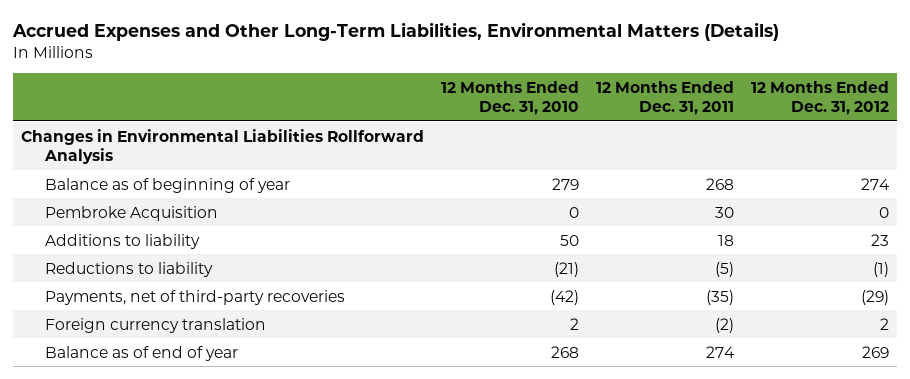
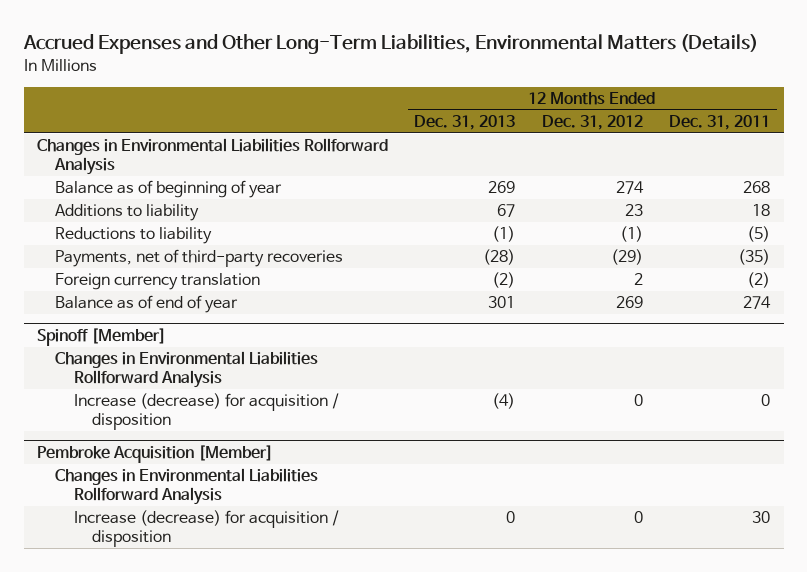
[441,80,580,115] 12 Months Ended Dec. 31, 2010 -> none
none -> [414,115,516,131] Dec. 31, 2013
[44,205,218,221] Pembroke Acquisition -> none
none -> [36,327,166,346] Spinoff [Member]
none -> [55,351,319,389] Changes in Environmental Liabilities Rollforward Analysis
none -> [73,393,339,431] Increase (decrease) for acquisition / disposition
none -> [36,444,273,463] Pembroke Acquisition [Member]
none -> [55,468,319,506] Changes in Environmental Liabilities Rollforward Analysis
none -> [73,510,339,548] Increase (decrease) for acquisition / disposition

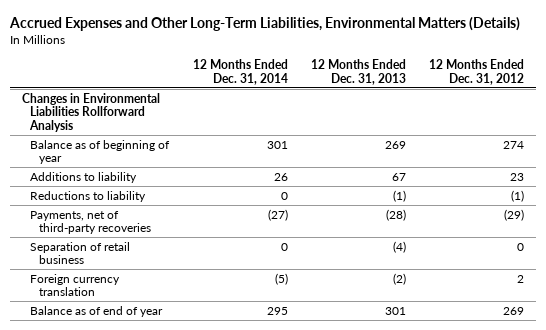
[669,115,771,131] Dec. 31, 2011 -> none
none -> [192,59,288,85] 12 Months Ended Dec. 31, 2014
none -> [30,241,131,265] Separation of retail business
[36,327,166,346] Spinoff [Member] -> none
[55,351,319,389] Changes in Environmental Liabilities Rollforward Analysis -> none
[73,393,339,431] Increase (decrease) for acquisition / disposition -> none
[36,444,273,463] Pembroke Acquisition [Member] -> none
[55,468,319,506] Changes in Environmental Liabilities Rollforward Analysis -> none
[73,510,339,548] Increase (decrease) for acquisition / disposition -> none

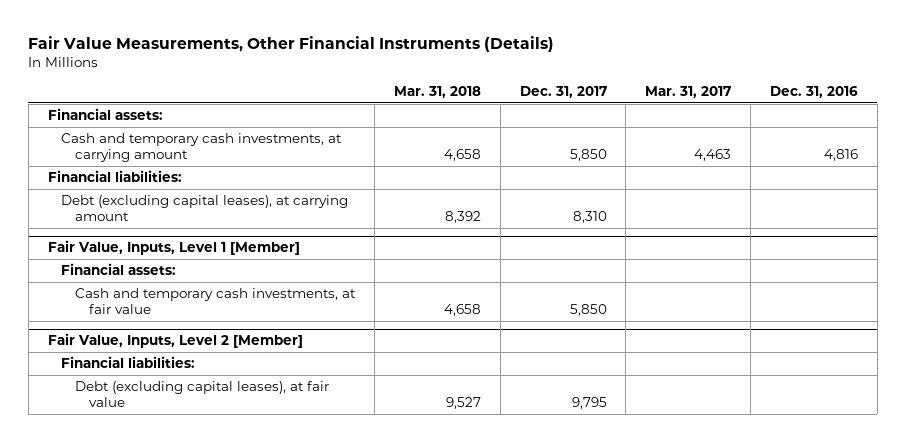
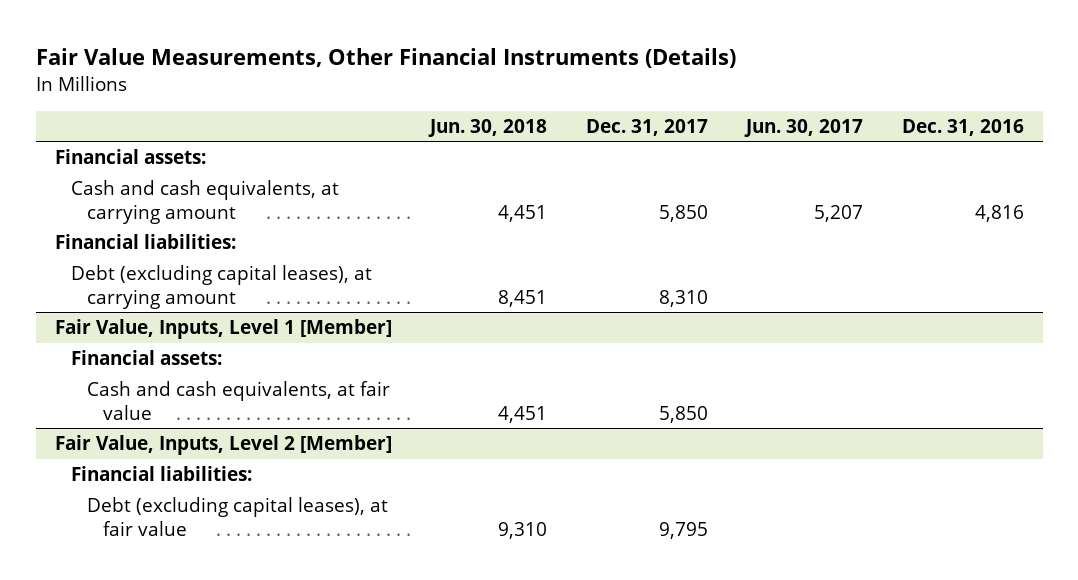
[393,86,481,99] Mar. 31, 2018 -> none
[645,86,732,99] Mar. 31, 2017 -> none
none -> [428,118,548,137] Jun. 30, 2018
none -> [744,118,864,137] Jun. 30, 2017
[61,132,343,163] Cash and temporary cash investments, at carrying amount -> [70,180,339,224] Cash and cash equivalents, at carrying amount
[75,287,357,315] Cash and temporary cash investments, at fair value -> [86,381,390,420] Cash and cash equivalents, at fair value

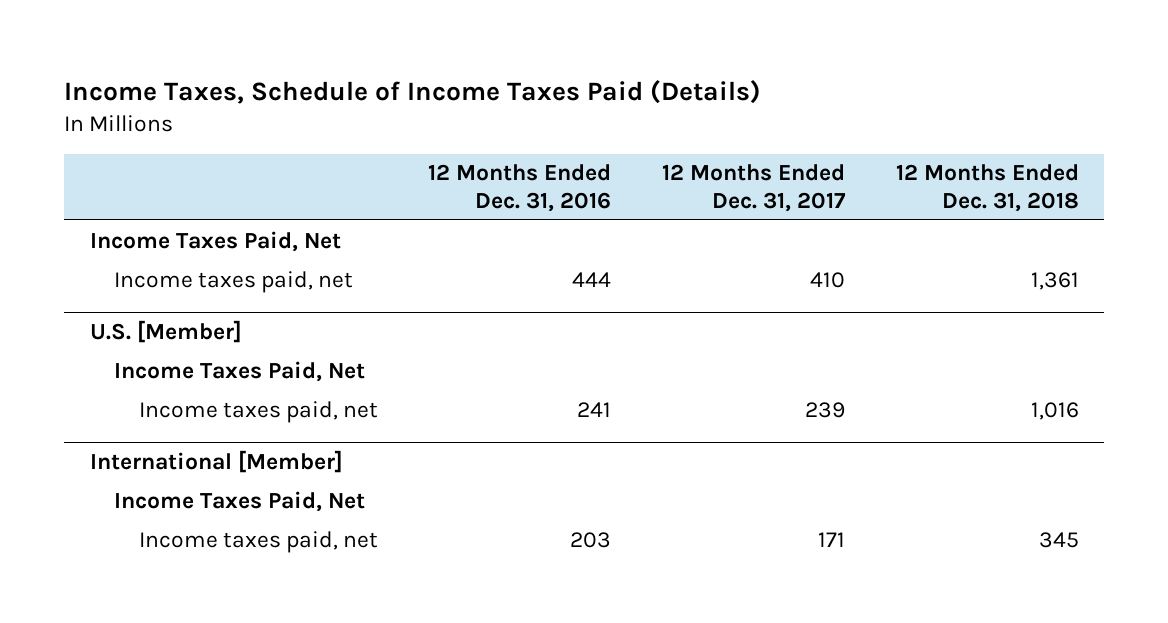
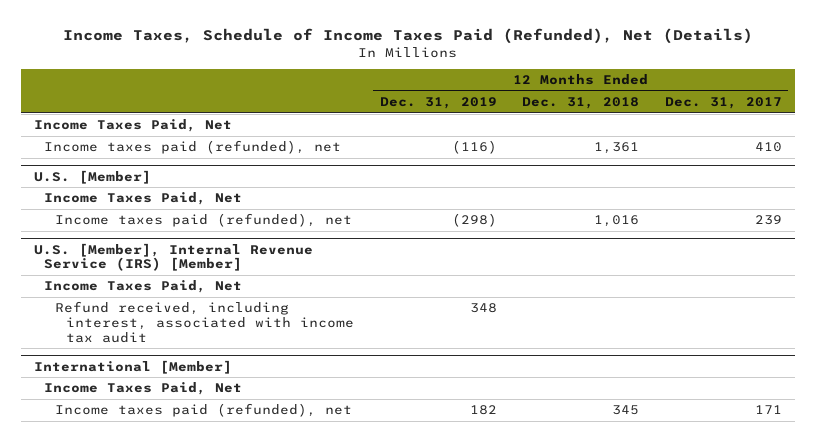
[64,79,762,104] Income Taxes, Schedule of Income Taxes Paid (Details) -> [62,27,753,44] Income Taxes, Schedule of Income Taxes Paid (Refunded), Net (Details)
[428,164,612,212] 12 Months Ended Dec. 31, 2016 -> none
none -> [379,97,497,110] Dec. 31, 2019
[114,270,354,293] Income taxes paid, net -> [44,140,342,155] Income taxes paid (refunded), net
[138,400,378,423] Income taxes paid, net -> [55,213,353,228] Income taxes paid (refunded), net
none -> [33,242,313,272] U.S. [Member], Internal Revenue Service (IRS) [Member]
none -> [44,280,243,294] Income Taxes Paid, Net
none -> [55,301,355,343] Refund received, including interest, associated with income tax audit
[138,530,378,553] Income taxes paid, net -> [55,403,353,418] Income taxes paid (refunded), net

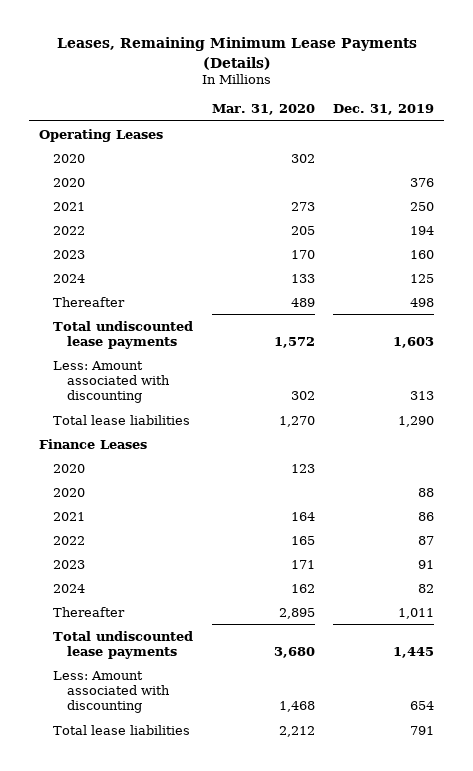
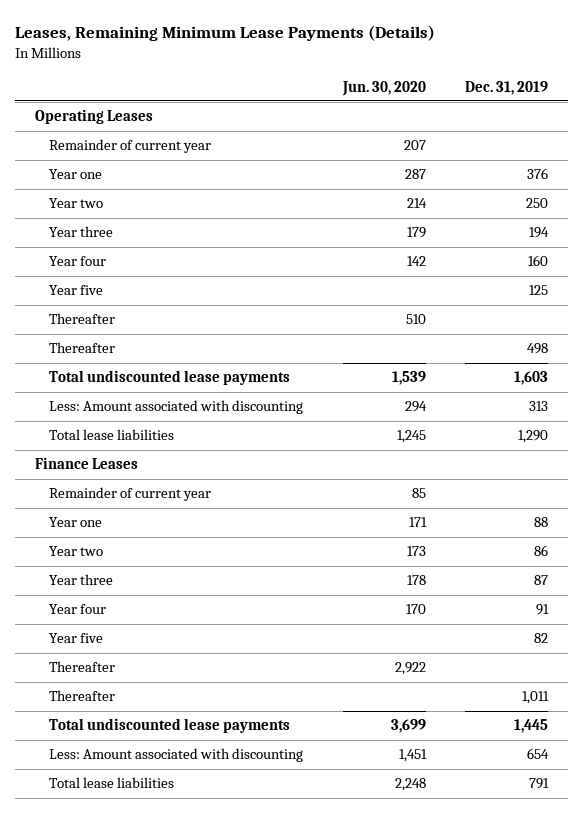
[211,104,315,116] Mar. 31, 2020 -> none
none -> [341,80,426,96] Jun. 30, 2020
[53,153,86,163] 2020 -> [48,139,211,154] Remainder of current year
[53,177,86,187] 2020 -> [48,169,102,180] Year one
[53,201,86,211] 2021 -> [48,198,103,209] Year two
[53,225,86,235] 2022 -> [48,226,113,238] Year three
[53,249,86,259] 2023 -> [48,256,106,267] Year four
[53,273,86,283] 2024 -> [48,285,103,296] Year five
none -> [48,313,115,325] Thereafter
[53,463,86,473] 2020 -> [48,487,211,502] Remainder of current year
[53,487,86,497] 2020 -> [48,517,102,528] Year one
[53,511,86,521] 2021 -> [48,546,103,557] Year two
[53,535,86,545] 2022 -> [48,574,113,586] Year three
[53,559,86,569] 2023 -> [48,604,106,615] Year four
[53,583,86,593] 2024 -> [48,633,103,644] Year five
none -> [48,661,115,673] Thereafter

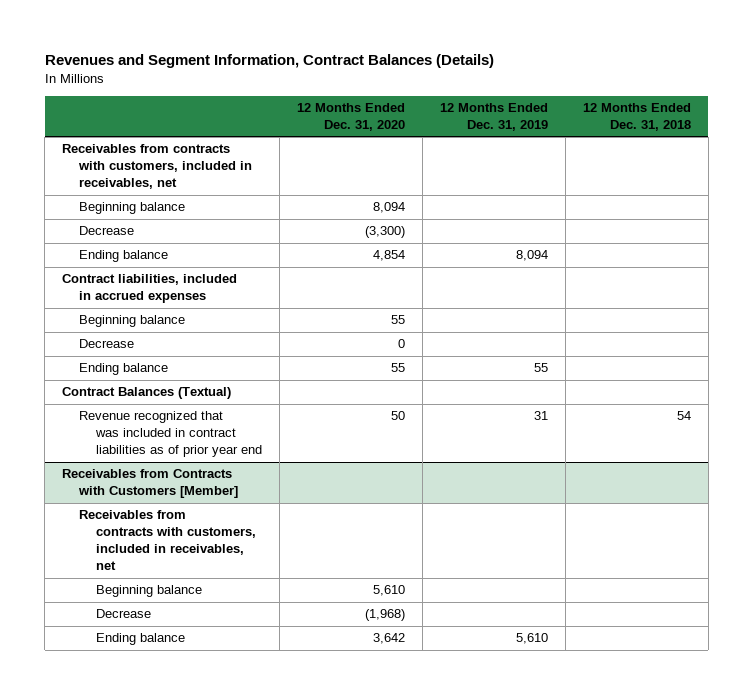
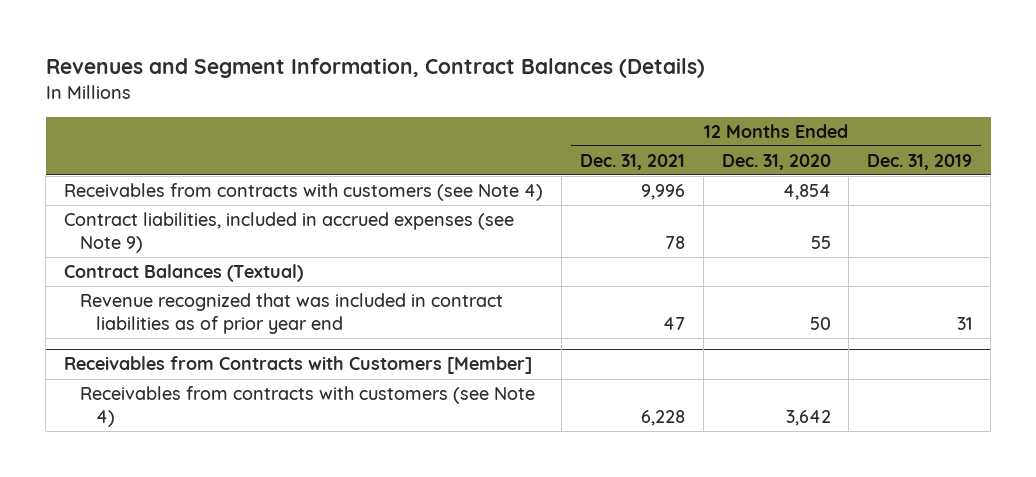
[582,103,691,132] 12 Months Ended Dec. 31, 2018 -> none
none -> [579,153,685,170] Dec. 31, 2021
[62,144,253,190] Receivables from contracts with customers, included in receivables, net -> none
[79,202,186,215] Beginning balance -> none
[79,226,135,236] Decrease -> none
[79,250,169,263] Ending balance -> none
[62,274,238,304] Contract liabilities, included in accrued expenses -> none
[79,339,135,349] Decrease -> none
[79,363,169,376] Ending balance -> none
none -> [64,182,544,201] Receivables from contracts with customers (see Note 4)
[79,315,186,328] Beginning balance -> [64,211,515,254] Contract liabilities, included in accrued expenses (see Note 9)
[79,510,257,571] Receivables from contracts with customers, included in receivables, net -> none
[96,585,203,598] Beginning balance -> none
[96,609,152,619] Decrease -> none
[96,633,186,646] Ending balance -> none
none -> [80,385,536,428] Receivables from contracts with customers (see Note 4)

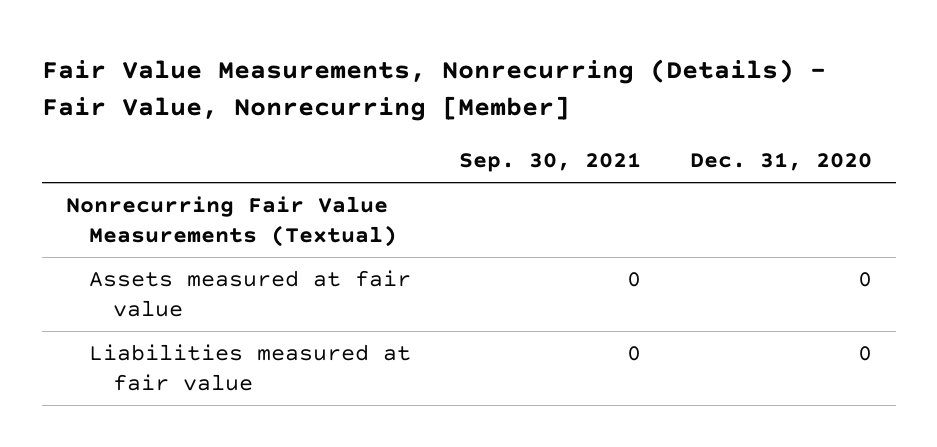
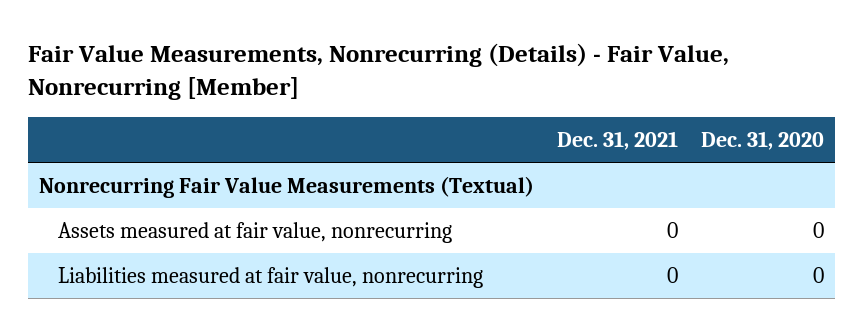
[459,152,642,173] Sep. 30, 2021 -> none
none -> [557,130,679,150] Dec. 31, 2021
[89,269,412,318] Assets measured at fair value -> [57,221,452,243] Assets measured at fair value, nonrecurring
[89,343,412,392] Liabilities measured at fair value -> [57,266,483,288] Liabilities measured at fair value, nonrecurring

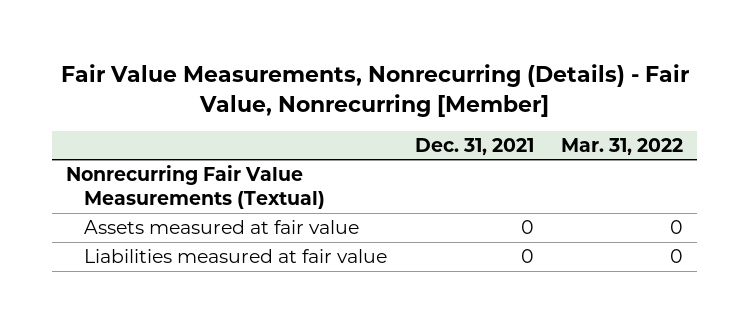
[700,130,824,150] Dec. 31, 2020 -> none
none -> [561,137,684,155] Mar. 31, 2022
[57,221,452,243] Assets measured at fair value, nonrecurring -> [83,220,359,235] Assets measured at fair value
[57,266,483,288] Liabilities measured at fair value, nonrecurring -> [83,249,387,264] Liabilities measured at fair value

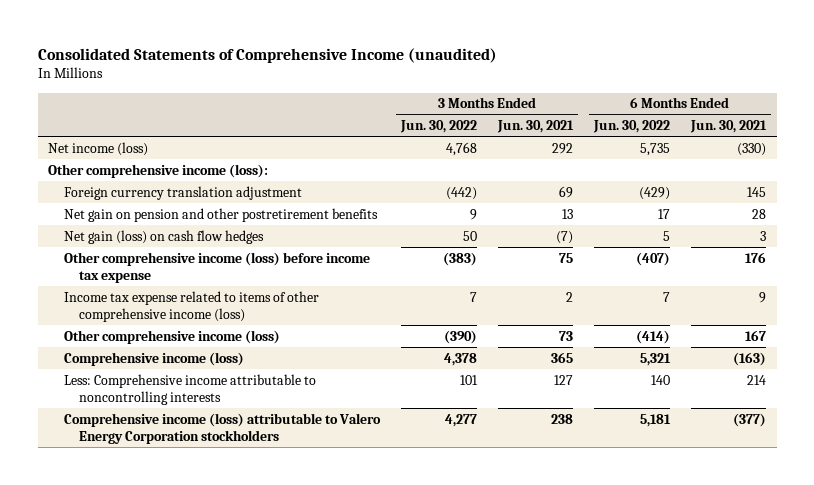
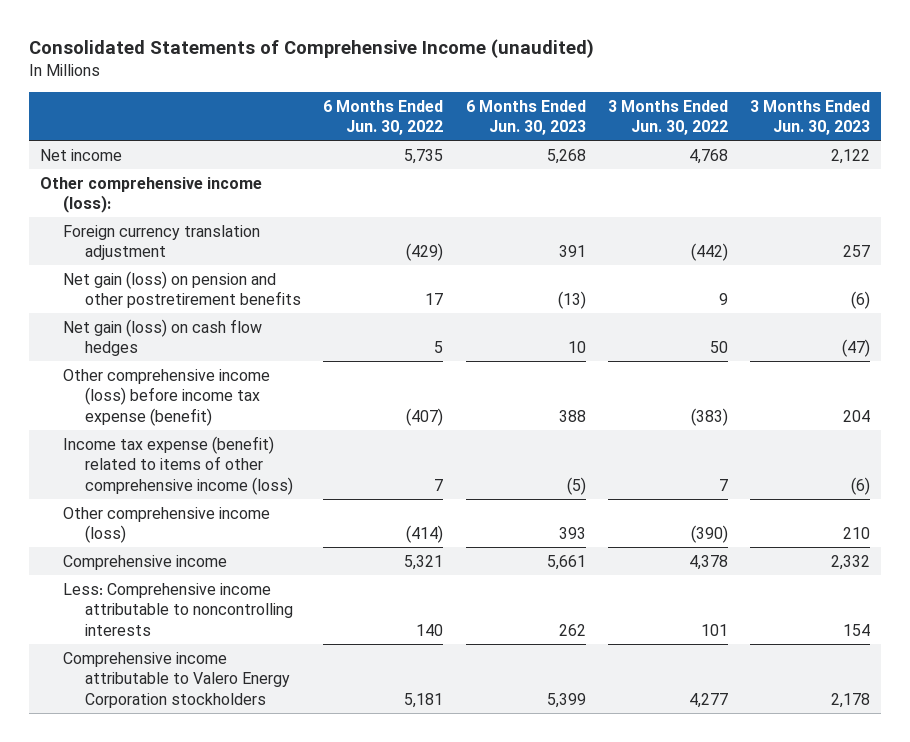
[496,120,574,134] Jun. 30, 2021 -> none
[690,120,768,134] Jun. 30, 2021 -> none
none -> [465,99,586,136] 6 Months Ended Jun. 30, 2023
none -> [750,99,871,136] 3 Months Ended Jun. 30, 2023
[48,141,149,156] Net income (loss) -> [40,148,123,161] Net income
[63,207,378,222] Net gain on pension and other postretirement benefits -> [62,270,302,309] Net gain (loss) on pension and other postretirement benefits
[63,251,370,283] Other comprehensive income (loss) before income tax expense -> [62,368,270,426] Other comprehensive income (loss) before income tax expense (benefit)
[63,290,319,322] Income tax expense related to items of other comprehensive income (loss) -> [62,435,294,495] Income tax expense (benefit) related to items of other comprehensive income (loss)
[63,351,244,366] Comprehensive income (loss) -> [62,554,227,570] Comprehensive income
[63,412,381,444] Comprehensive income (loss) attributable to Valero Energy Corporation stockholders -> [62,651,291,708] Comprehensive income attributable to Valero Energy Corporation stockholders

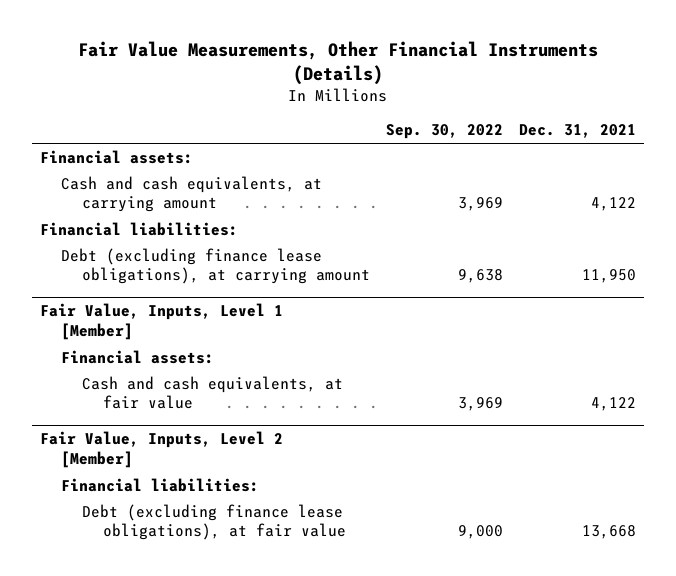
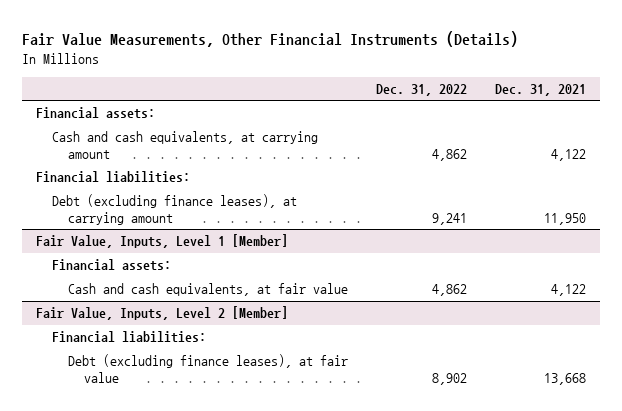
[385,124,503,140] Sep. 30, 2022 -> none
none -> [376,83,468,96] Dec. 31, 2022
[60,247,370,285] Debt (excluding finance lease obligations), at carrying amount -> [52,194,298,225] Debt (excluding finance leases), at carrying amount
[81,503,346,541] Debt (excluding finance lease obligations), at fair value -> [68,354,349,383] Debt (excluding finance leases), at fair value

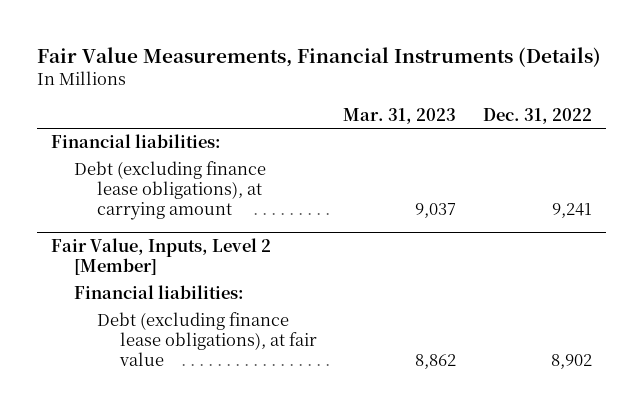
[22,30,519,47] Fair Value Measurements, Other Financial Instruments (Details) -> [37,46,602,67] Fair Value Measurements, Financial Instruments (Details)
[495,83,587,96] Dec. 31, 2021 -> none
none -> [343,107,457,124] Mar. 31, 2023
[36,107,156,120] Financial assets: -> none
[52,131,319,159] Cash and cash equivalents, at carrying amount -> none
[36,234,289,249] Fair Value, Inputs, Level 1 [Member] -> none
[52,259,172,272] Financial assets: -> none
[68,283,349,297] Cash and cash equivalents, at fair value -> none
[52,194,298,225] Debt (excluding finance leases), at carrying amount -> [73,161,266,221] Debt (excluding finance lease obligations), at carrying amount
[68,354,349,383] Debt (excluding finance leases), at fair value -> [96,312,317,367] Debt (excluding finance lease obligations), at fair value

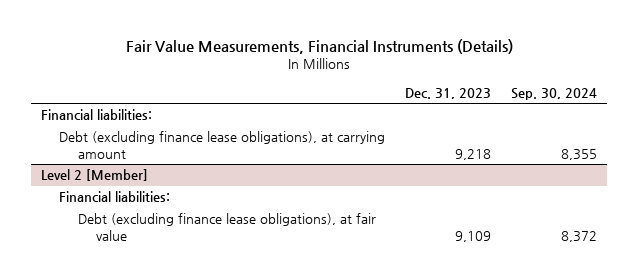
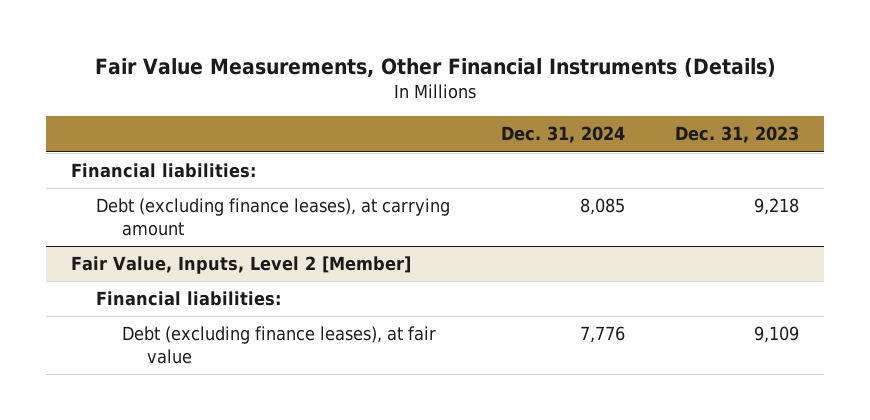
[125,38,513,54] Fair Value Measurements, Financial Instruments (Details) -> [95,58,777,78] Fair Value Measurements, Other Financial Instruments (Details)
[511,87,598,100] Sep. 30, 2024 -> none
none -> [500,126,625,144] Dec. 31, 2024
[59,131,386,159] Debt (excluding finance lease obligations), at carrying amount -> [96,198,451,236] Debt (excluding finance leases), at carrying amount
[40,169,148,182] Level 2 [Member] -> [71,256,412,275] Fair Value, Inputs, Level 2 [Member]
[77,213,376,241] Debt (excluding finance lease obligations), at fair value -> [121,326,436,364] Debt (excluding finance leases), at fair value

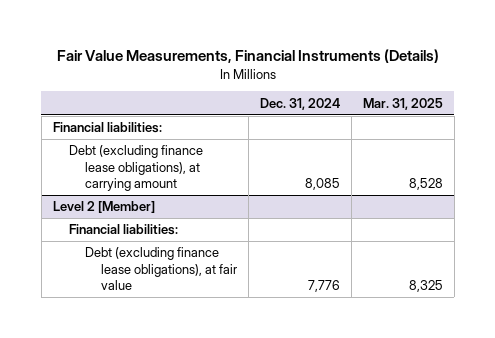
[95,58,777,78] Fair Value Measurements, Other Financial Instruments (Details) -> [56,49,439,64] Fair Value Measurements, Financial Instruments (Details)
[674,126,799,144] Dec. 31, 2023 -> none
none -> [362,97,443,110] Mar. 31, 2025
[96,198,451,236] Debt (excluding finance leases), at carrying amount -> [68,145,203,192] Debt (excluding finance lease obligations), at carrying amount
[71,256,412,275] Fair Value, Inputs, Level 2 [Member] -> [52,201,155,214] Level 2 [Member]
[121,326,436,364] Debt (excluding finance leases), at fair value -> [84,247,237,291] Debt (excluding finance lease obligations), at fair value

